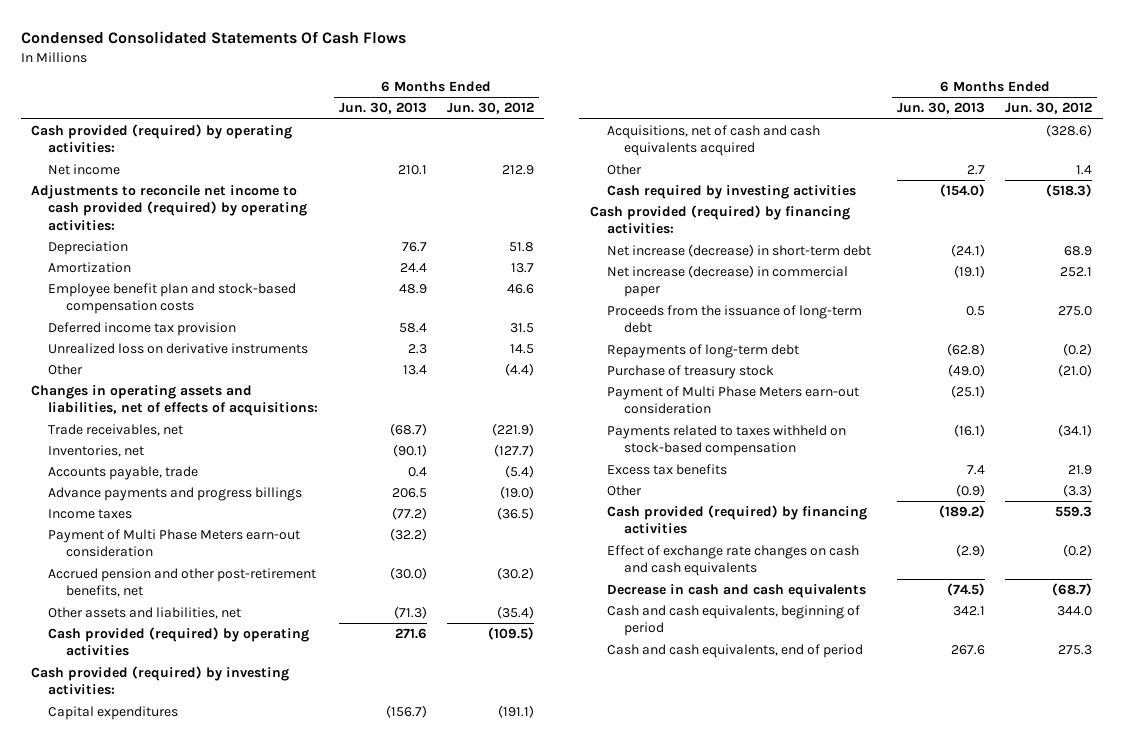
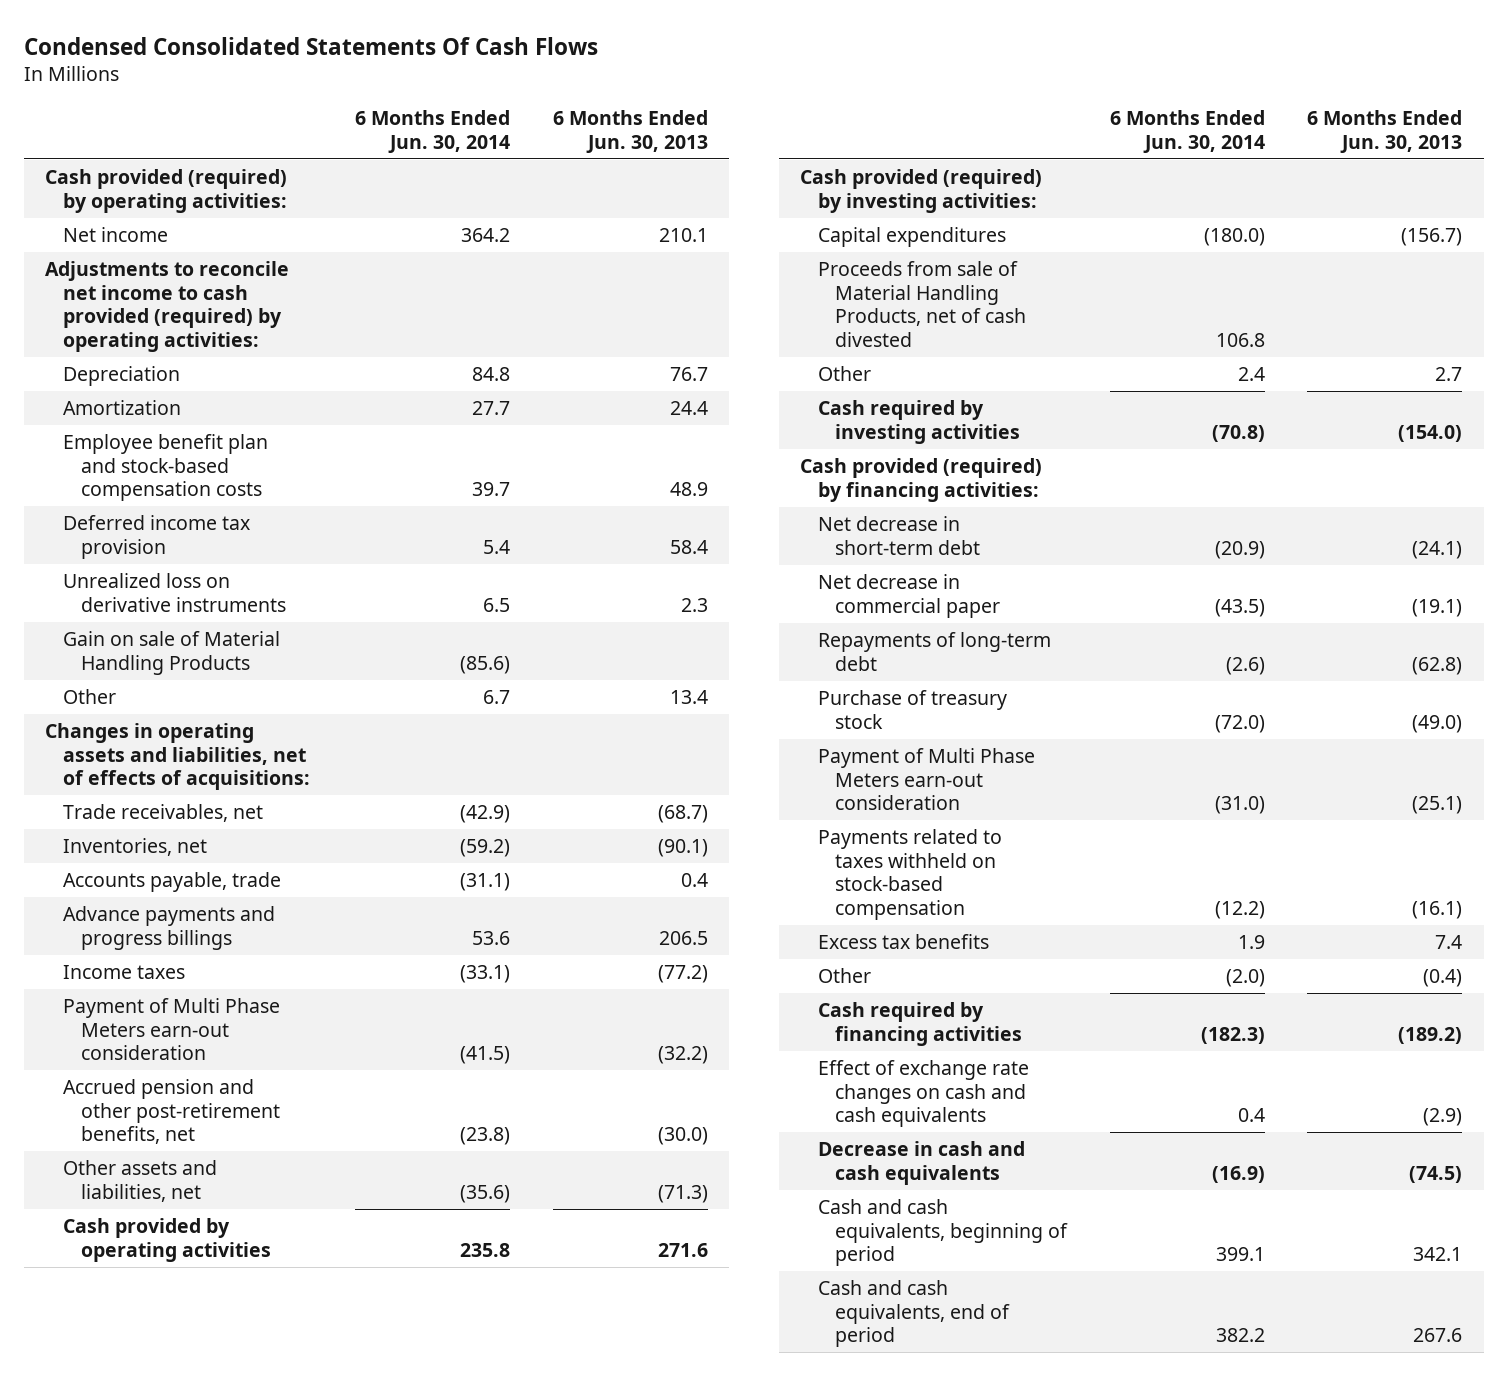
[447,102,535,115] Jun. 30, 2012 -> none
none -> [355,110,511,153] 6 Months Ended Jun. 30, 2014
none -> [63,631,281,675] Gain on sale of Material Handling Products
[48,627,310,657] Cash provided (required) by operating activities -> [63,1218,271,1262] Cash provided by operating activities
[606,125,820,157] Acquisitions, net of cash and cash equivalents acquired -> none
none -> [817,261,1027,347] Proceeds from sale of Material Handling Products, net of cash divested
[606,305,862,334] Proceeds from the issuance of long-term debt -> none
[606,244,871,258] Net increase (decrease) in short-term debt -> [817,516,981,555] Net decrease in short-term debt
[606,265,848,298] Net increase (decrease) in commercial paper -> [817,574,1001,618] Net decrease in commercial paper
[956,484,986,498] (0.9) -> [1423,969,1463,988] (0.4)
[606,505,867,535] Cash provided (required) by financing activities -> [817,1002,1023,1046] Cash required by financing activities

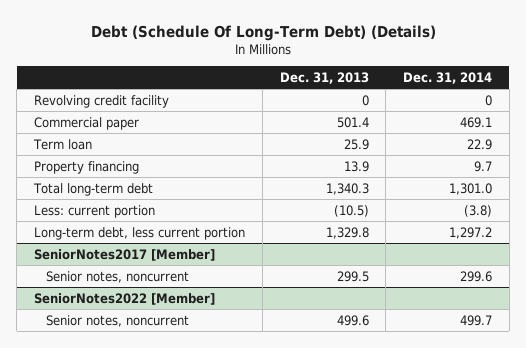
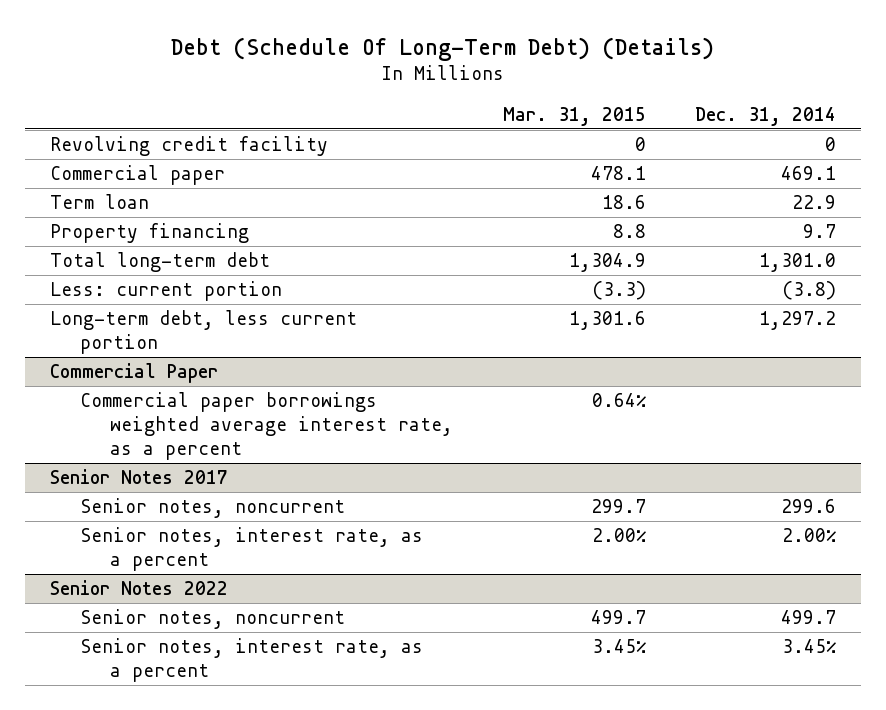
[279,71,369,84] Dec. 31, 2013 -> none
none -> [502,106,646,126] Mar. 31, 2015
none -> [49,363,218,384] Commercial Paper
none -> [79,392,454,461] Commercial paper borrowings weighted average interest rate, as a percent
[34,248,216,261] SeniorNotes2017 [Member] -> [49,469,228,485] Senior Notes 2017
none -> [79,527,423,572] Senior notes, interest rate, as a percent
[34,292,216,305] SeniorNotes2022 [Member] -> [49,580,228,596] Senior Notes 2022
none -> [79,638,423,683] Senior notes, interest rate, as a percent

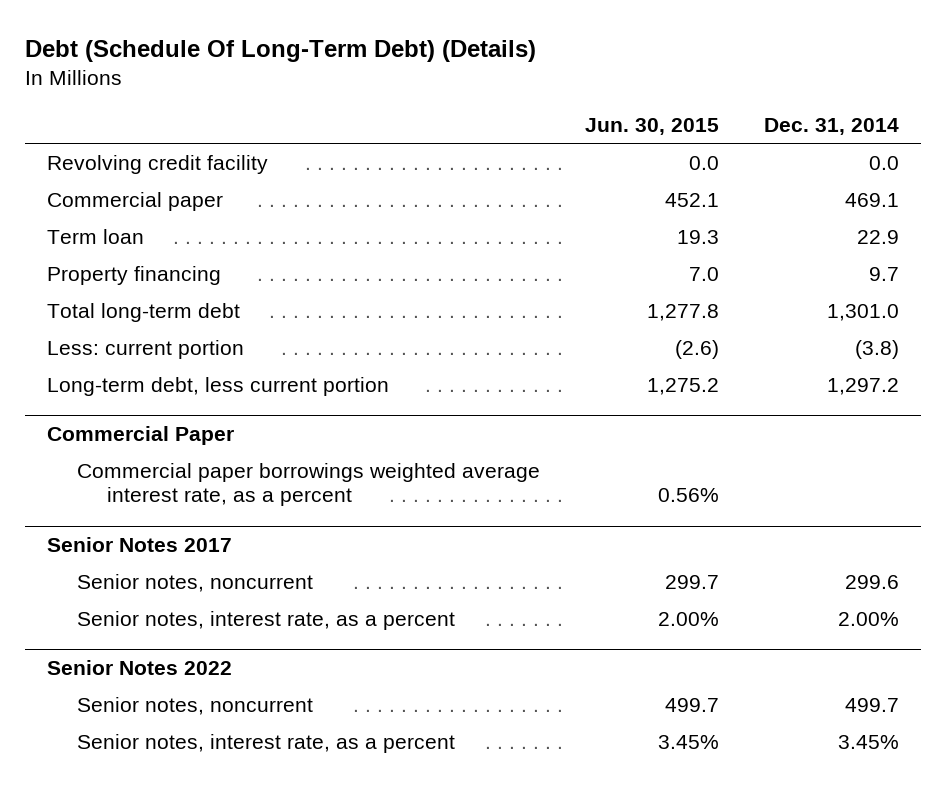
[502,106,646,126] Mar. 31, 2015 -> none
none -> [585,117,720,135] Jun. 30, 2015
[825,137,837,152] 0 -> [868,155,899,170] 0.0

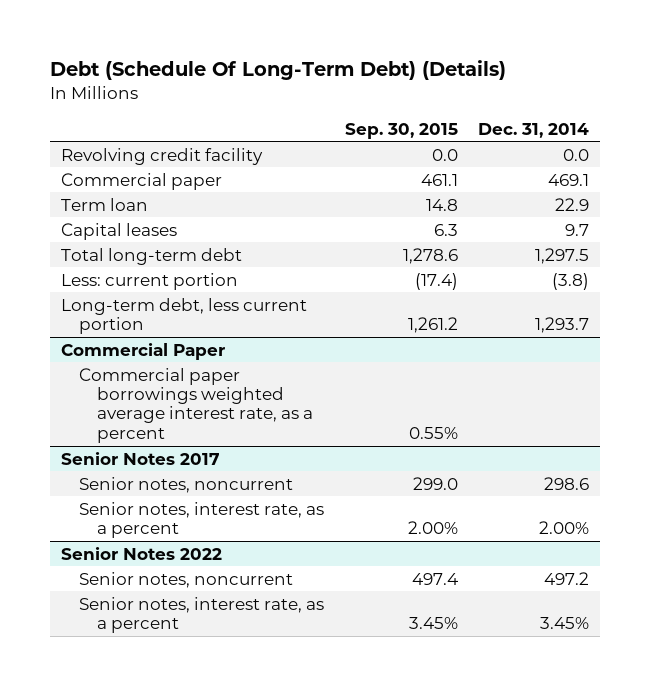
[585,117,720,135] Jun. 30, 2015 -> none
none -> [344,122,458,139] Sep. 30, 2015
[47,265,222,285] Property financing -> none
none -> [60,222,177,240] Capital leases
[826,303,899,321] 1,301.0 -> [535,247,590,264] 1,297.5
[826,377,899,395] 1,297.2 -> [535,316,590,333] 1,293.7
[844,574,899,589] 299.6 -> [544,476,590,490] 298.6
[844,697,899,712] 499.7 -> [544,571,590,585] 497.2

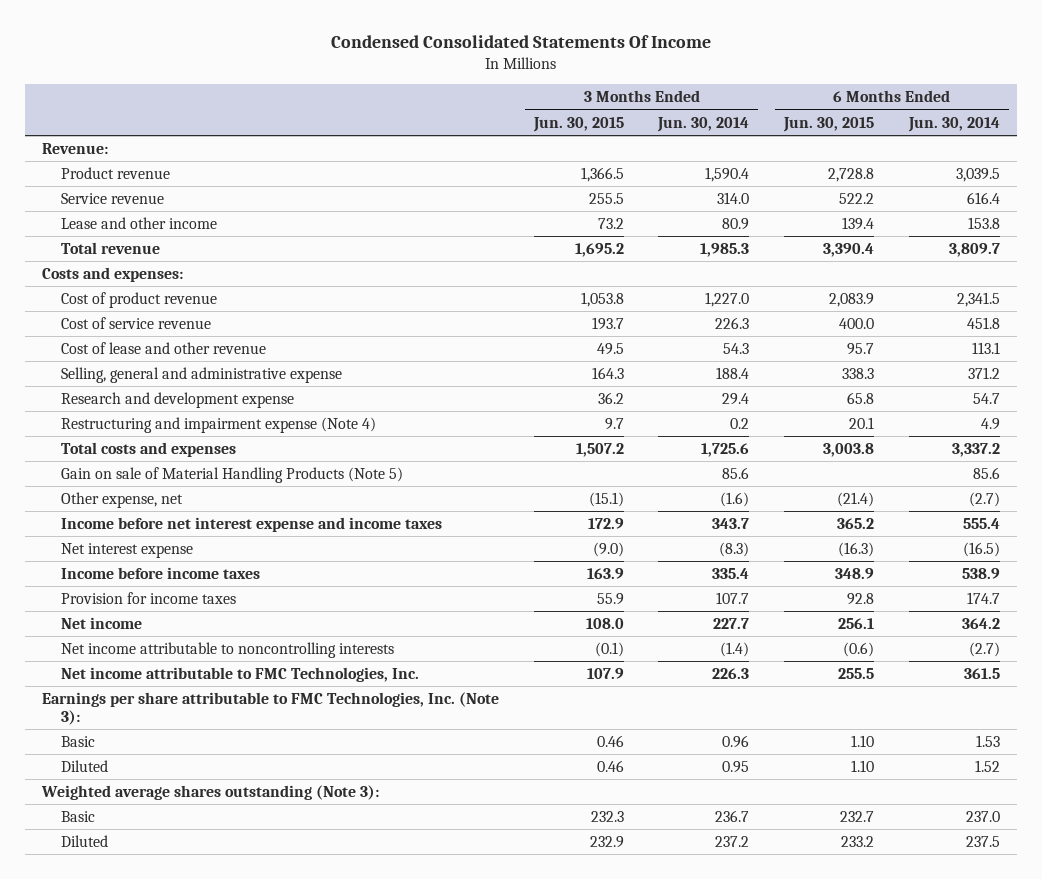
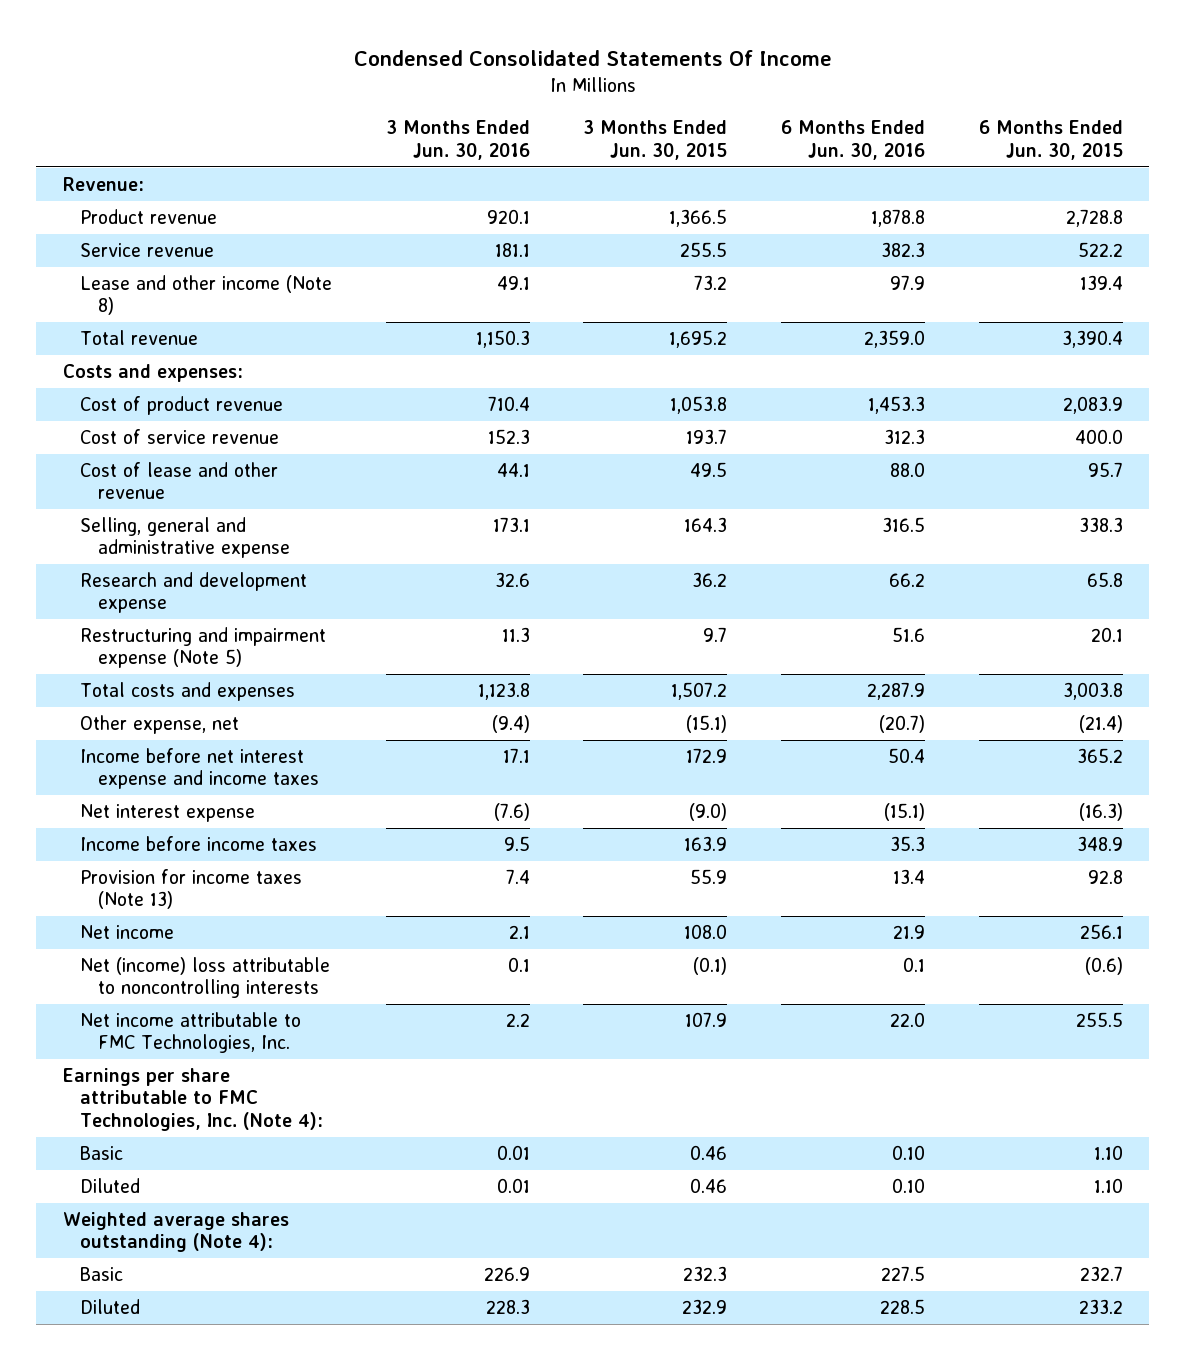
[657,116,750,132] Jun. 30, 2014 -> none
[907,116,1000,132] Jun. 30, 2014 -> none
none -> [385,120,530,160] 3 Months Ended Jun. 30, 2016
none -> [780,120,925,160] 6 Months Ended Jun. 30, 2016
[60,216,217,229] Lease and other income -> [80,275,333,316] Lease and other income (Note 8)
[60,416,376,433] Restructuring and impairment expense (Note 4) -> [80,627,327,669] Restructuring and impairment expense (Note 5)
[60,466,403,483] Gain on sale of Material Handling Products (Note 5) -> none
[60,591,236,604] Provision for income taxes -> [80,869,303,910] Provision for income taxes (Note 13)
[60,641,394,658] Net income attributable to noncontrolling interests -> [80,957,331,999] Net (income) loss attributable to noncontrolling interests
[42,691,500,725] Earnings per share attributable to FMC Technologies, Inc. (Note 3): -> [62,1068,324,1131] Earnings per share attributable to FMC Technologies, Inc. (Note 4):
[41,784,380,800] Weighted average shares outstanding (Note 3): -> [62,1212,289,1253] Weighted average shares outstanding (Note 4):

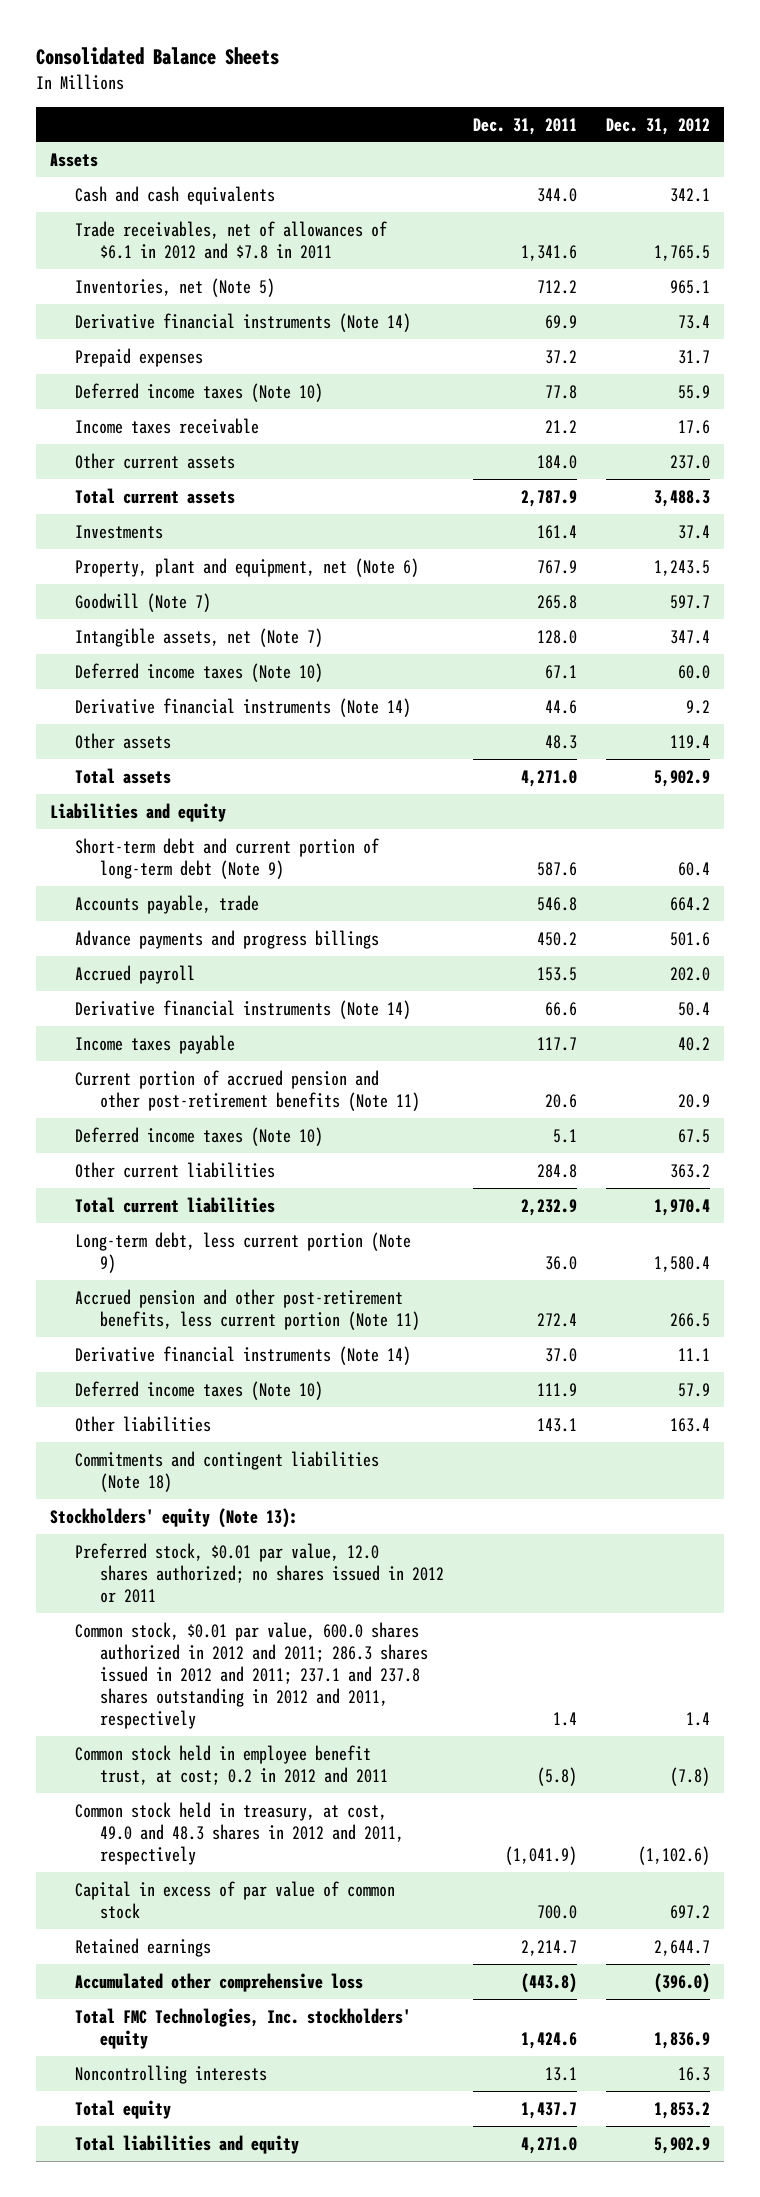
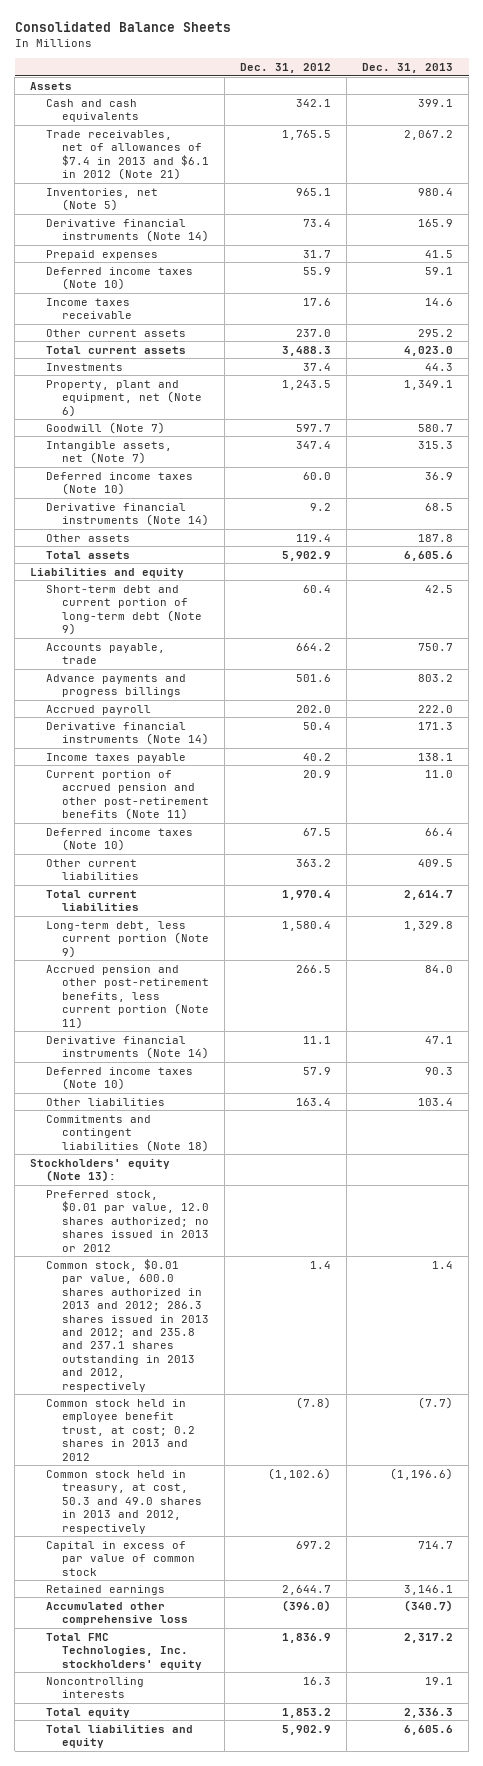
[473,117,578,135] Dec. 31, 2011 -> none
none -> [361,62,453,73] Dec. 31, 2013
[75,220,388,259] Trade receivables, net of allowances of $6.1 in 2012 and $7.8 in 2011 -> [45,129,209,181] Trade receivables, net of allowances of $7.4 in 2013 and $6.1 in 2012 (Note 21)
[75,1542,445,1603] Preferred stock, $0.01 par value, 12.0 shares authorized; no shares issued in 2012 or 2011 -> [45,1189,209,1252] Preferred stock, $0.01 par value, 12.0 shares authorized; no shares issued in 2013 or 2012
[75,1621,429,1729] Common stock, $0.01 par value, 600.0 shares authorized in 2012 and 2011; 286.3 shares issued in 2012 and 2011; 237.1 and 237.8 shares outstanding in 2012 and 2011, respectively -> [45,1258,209,1392] Common stock, $0.01 par value, 600.0 shares authorized in 2013 and 2012; 286.3 shares issued in 2013 and 2012; and 235.8 and 237.1 shares outstanding in 2013 and 2012, respectively
[75,1744,389,1785] Common stock held in employee benefit trust, at cost; 0.2 in 2012 and 2011 -> [45,1398,195,1461] Common stock held in employee benefit trust, at cost; 0.2 shares in 2013 and 2012
[75,1801,405,1865] Common stock held in treasury, at cost, 49.0 and 48.3 shares in 2012 and 2011, respectively -> [45,1469,202,1534] Common stock held in treasury, at cost, 50.3 and 49.0 shares in 2013 and 2012, respectively

